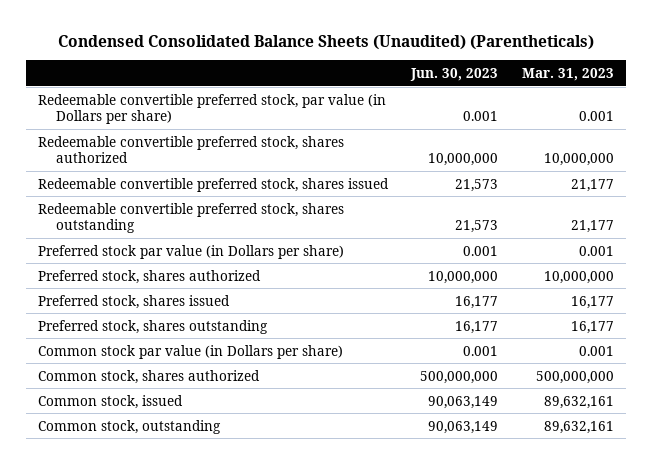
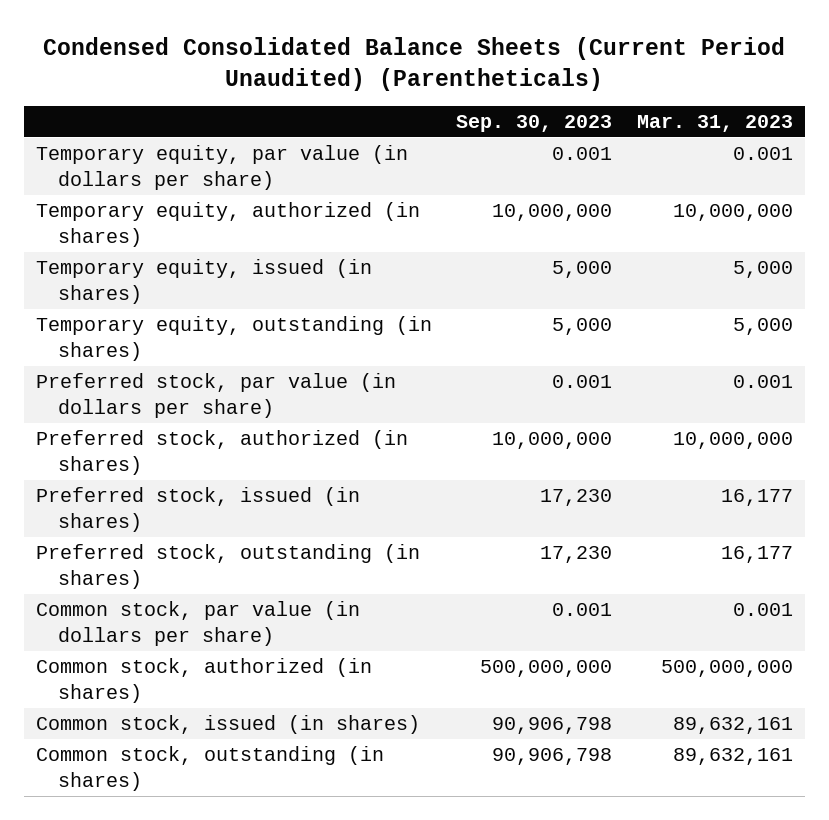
[57,34,594,50] Condensed Consolidated Balance Sheets (Unaudited) (Parentheticals) -> [43,36,786,91] Condensed Consolidated Balance Sheets (Current Period Unaudited) (Parentheticals)
[410,67,499,81] Jun. 30, 2023 -> none
none -> [456,115,613,133] Sep. 30, 2023
[37,93,386,125] Redeemable convertible preferred stock, par value (in Dollars per share) -> [35,145,408,191] Temporary equity, par value (in dollars per share)
[37,135,344,164] Redeemable convertible preferred stock, shares authorized -> [35,202,420,248] Temporary equity, authorized (in shares)
[37,177,389,192] Redeemable convertible preferred stock, shares issued -> [35,259,372,305] Temporary equity, issued (in shares)
[571,178,615,192] 21,177 -> [732,261,793,279] 5,000
[37,202,344,234] Redeemable convertible preferred stock, shares outstanding -> [35,316,432,362] Temporary equity, outstanding (in shares)
[571,220,615,234] 21,177 -> [732,318,793,336] 5,000
[37,244,344,259] Preferred stock par value (in Dollars per share) -> [35,373,396,419] Preferred stock, par value (in dollars per share)
[37,269,261,284] Preferred stock, shares authorized -> [35,430,408,476] Preferred stock, authorized (in shares)
[37,294,230,309] Preferred stock, shares issued -> [35,487,360,533] Preferred stock, issued (in shares)
[37,319,268,334] Preferred stock, shares outstanding -> [35,544,420,590] Preferred stock, outstanding (in shares)
[37,344,343,359] Common stock par value (in Dollars per share) -> [35,601,360,647] Common stock, par value (in dollars per share)
[37,369,260,384] Common stock, shares authorized -> [35,658,372,704] Common stock, authorized (in shares)
[37,394,183,409] Common stock, issued -> [35,715,420,735] Common stock, issued (in shares)
[37,419,221,434] Common stock, outstanding -> [35,746,384,792] Common stock, outstanding (in shares)

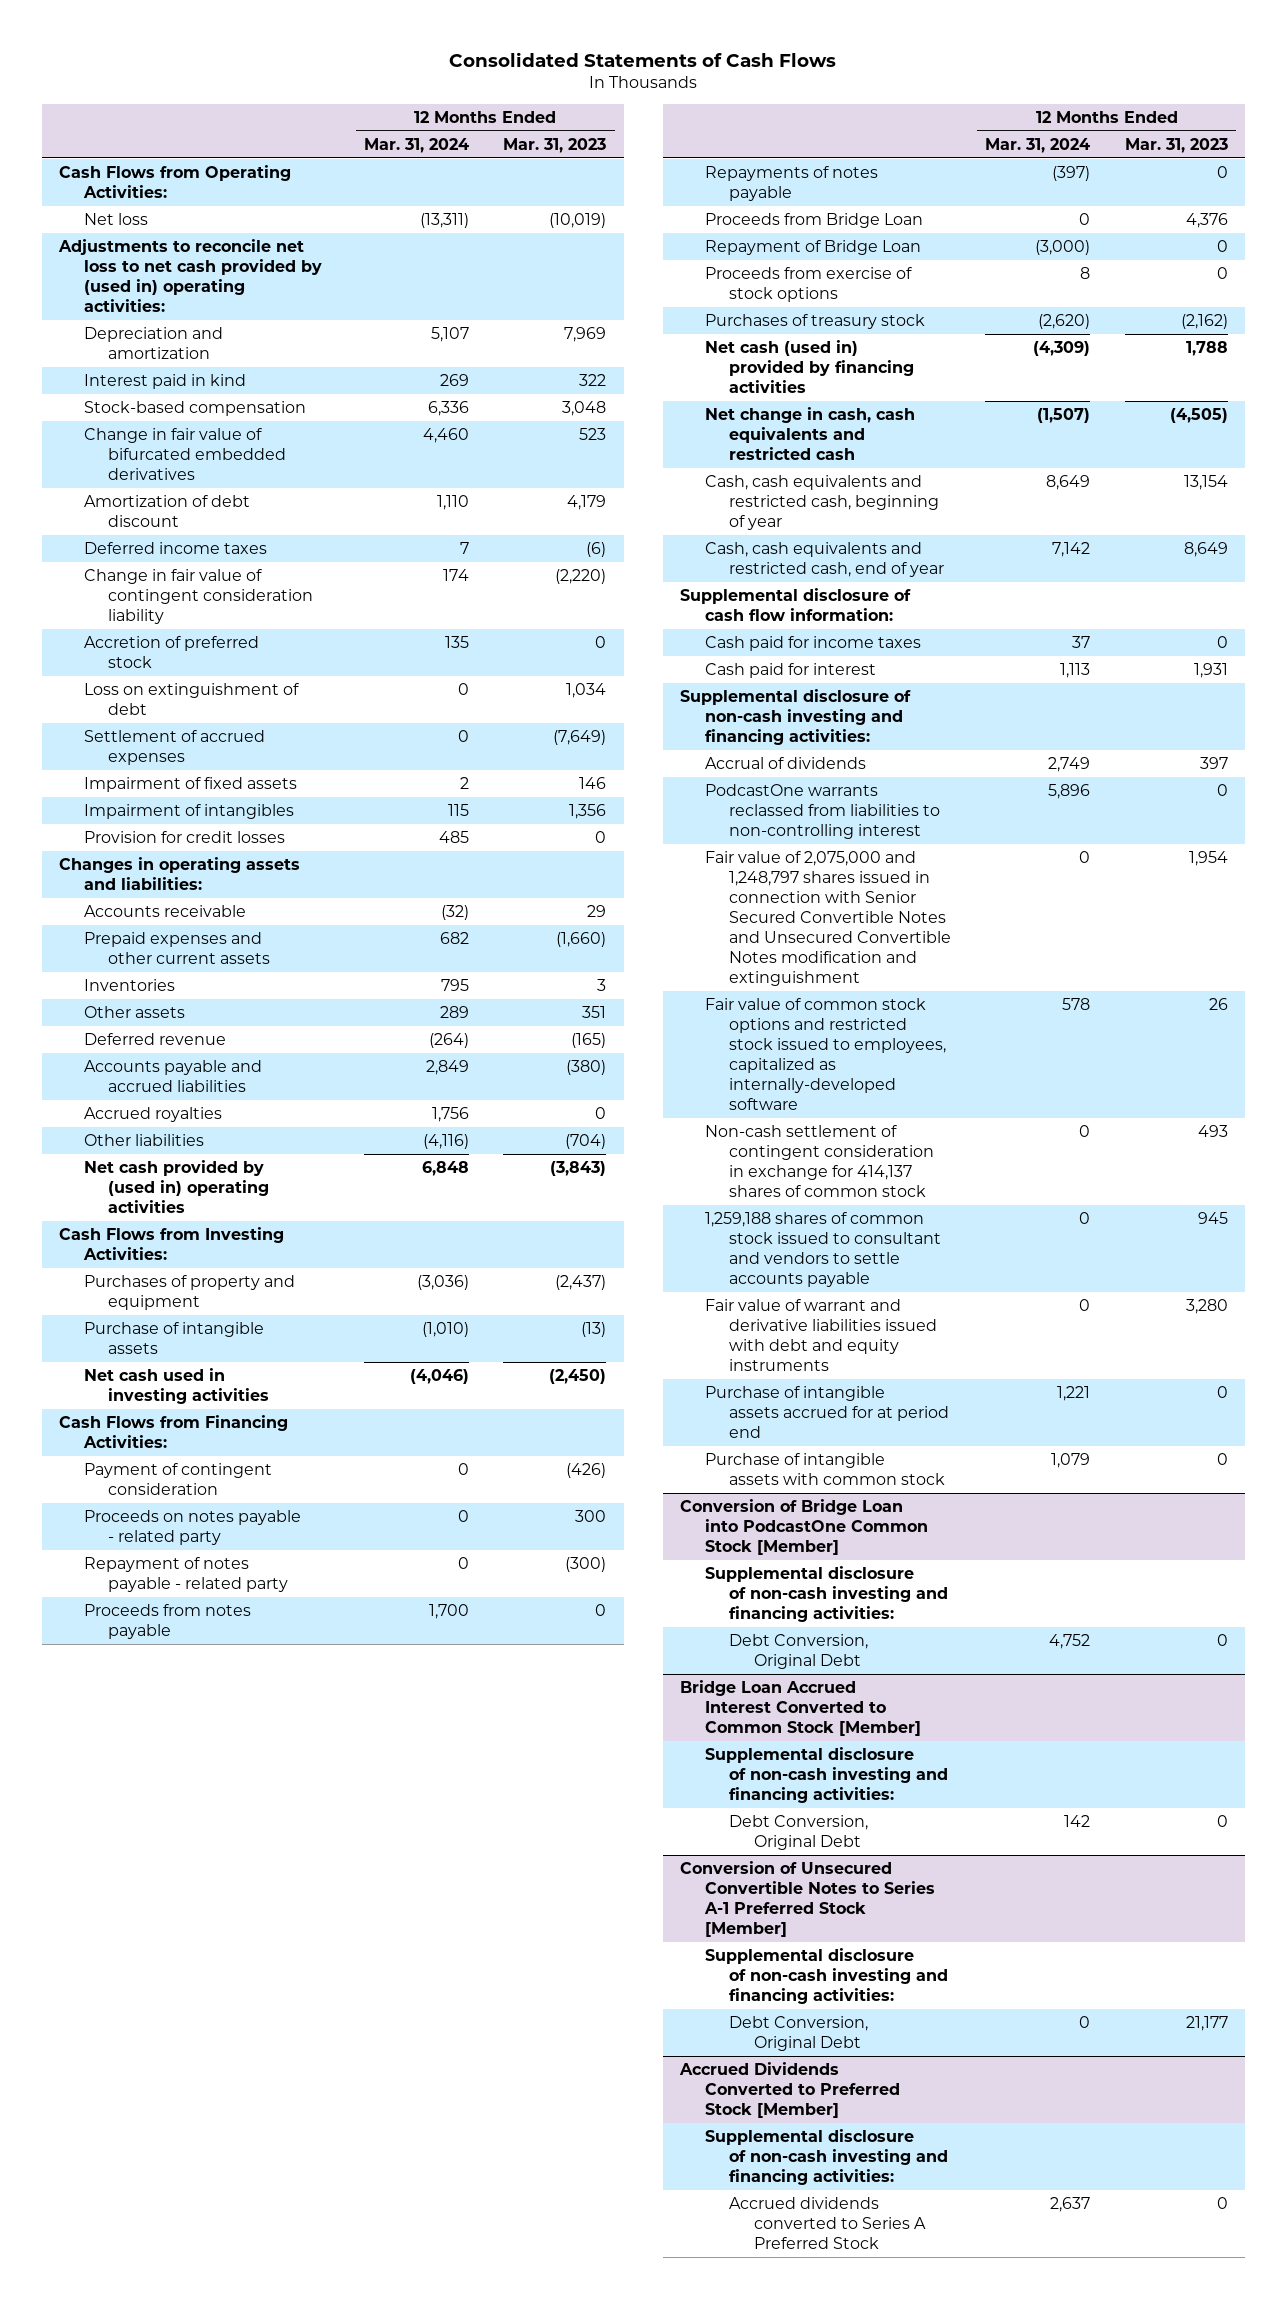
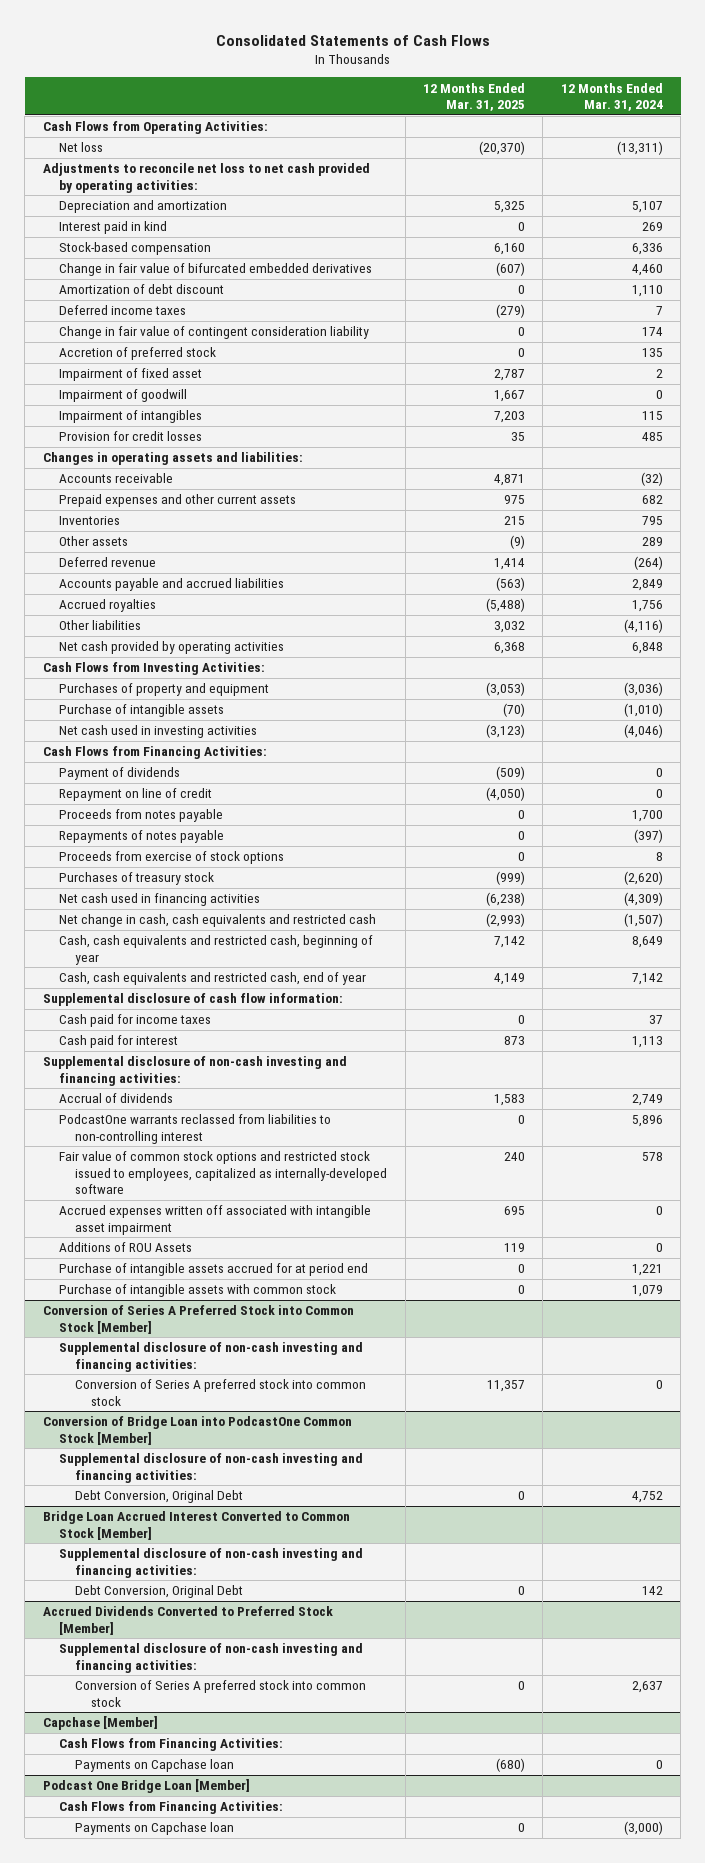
[503,137,607,153] Mar. 31, 2023 -> none
none -> [422,82,525,112] 12 Months Ended Mar. 31, 2025
[58,238,322,313] Adjustments to reconcile net loss to net cash provided by (used in) operating activities: -> [42,163,370,193] Adjustments to reconcile net loss to net cash provided by operating activities:
[83,682,299,715] Loss on extinguishment of debt -> none
[83,729,265,765] Settlement of accrued expenses -> none
[83,776,297,792] Impairment of fixed assets -> [58,368,202,382] Impairment of fixed asset
none -> [58,389,187,403] Impairment of goodwill
[83,1159,269,1214] Net cash provided by (used in) operating activities -> [58,641,284,655] Net cash provided by operating activities
[83,1462,272,1495] Payment of contingent consideration -> none
[83,1509,301,1545] Proceeds on notes payable - related party -> none
[83,1556,288,1592] Repayment of notes payable - related party -> none
none -> [58,767,180,781] Payment of dividends
none -> [58,788,212,802] Repayment on line of credit
[704,212,923,228] Proceeds from Bridge Loan -> none
[704,239,921,255] Repayment of Bridge Loan -> none
[704,339,915,394] Net cash (used in) provided by financing activities -> [58,893,260,907] Net cash used in financing activities
[704,850,952,987] Fair value of 2,075,000 and 1,248,797 shares issued in connection with Senior Secured Convertible Notes and Unsecured Convertible Notes modification and extinguishment -> none
[704,1124,935,1198] Non-cash settlement of contingent consideration in exchange for 414,137 shares of common stock -> none
[704,1211,942,1288] 1,259,188 shares of common stock issued to consultant and vendors to settle accounts payable -> none
[704,1298,938,1372] Fair value of warrant and derivative liabilities issued with debt and equity instruments -> none
none -> [58,1205,371,1235] Accrued expenses written off associated with intangible asset impairment
none -> [58,1242,192,1253] Additions of ROU Assets
none -> [42,1305,354,1334] Conversion of Series A Preferred Stock into Common Stock [Member]
none -> [58,1342,363,1372] Supplemental disclosure of non-cash investing and financing activities:
none -> [75,1379,367,1406] Conversion of Series A preferred stock into common stock
[680,1860,935,1938] Conversion of Unsecured Convertible Notes to Series A-1 Preferred Stock [Member] -> none
[704,1947,949,2005] Supplemental disclosure of non-cash investing and financing activities: -> none
[729,2015,869,2051] Debt Conversion, Original Debt -> none
[729,2196,926,2250] Accrued dividends converted to Series A Preferred Stock -> [75,1680,367,1707] Conversion of Series A preferred stock into common stock
none -> [42,1716,158,1731] Capchase [Member]
none -> [58,1738,283,1752] Cash Flows from Financing Activities:
none -> [75,1759,235,1773] Payments on Capchase loan
none -> [42,1779,250,1794] Podcast One Bridge Loan [Member]
none -> [58,1801,283,1815] Cash Flows from Financing Activities:
none -> [75,1822,235,1836] Payments on Capchase loan

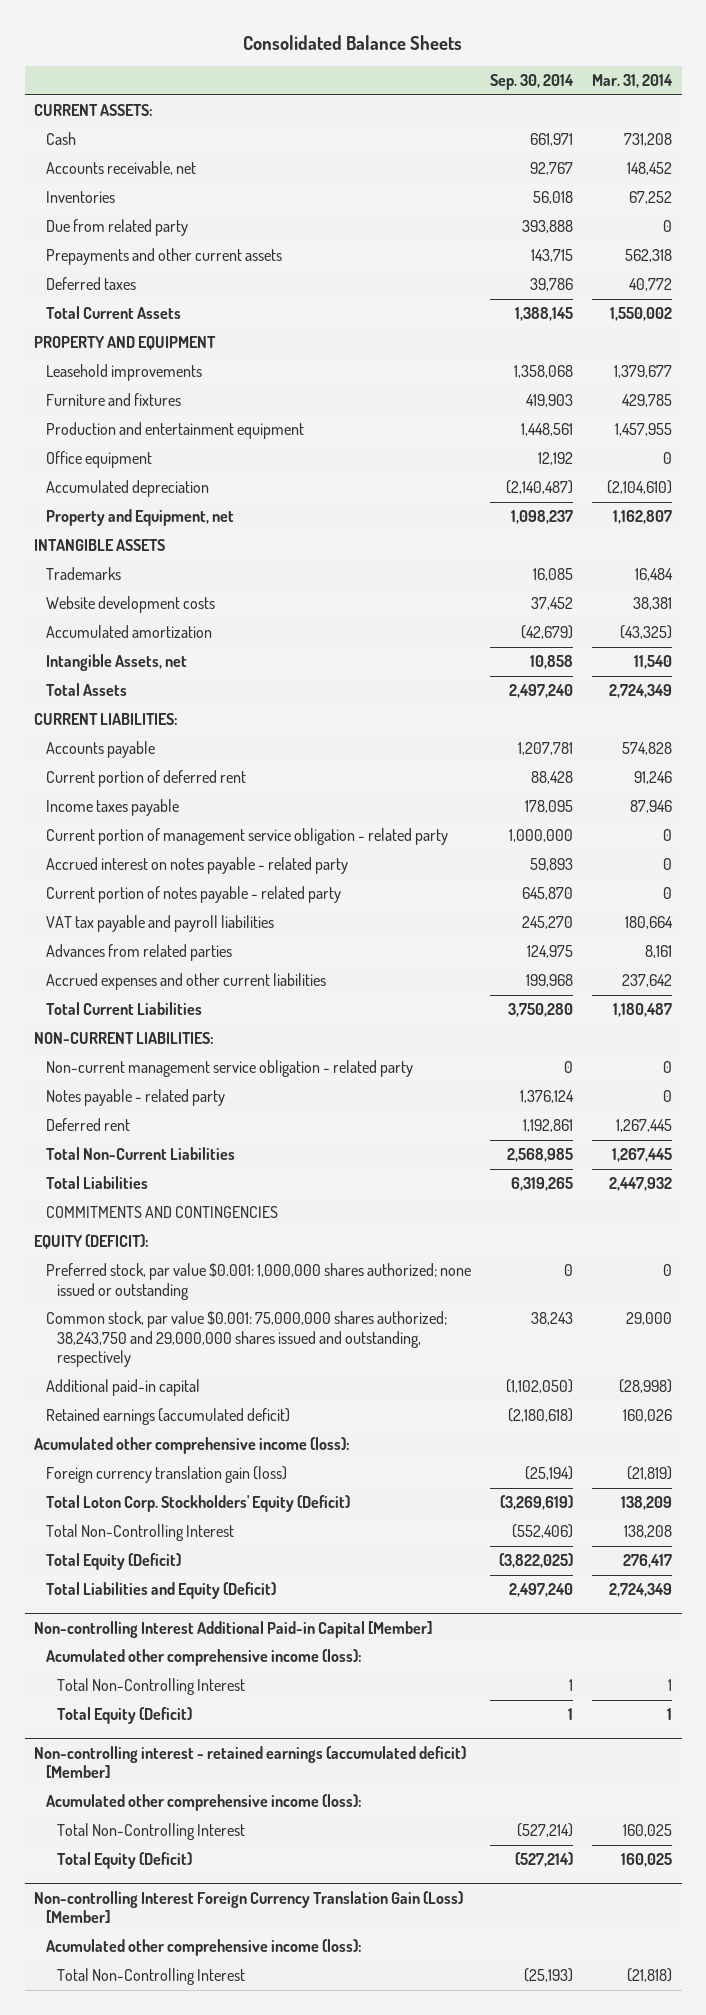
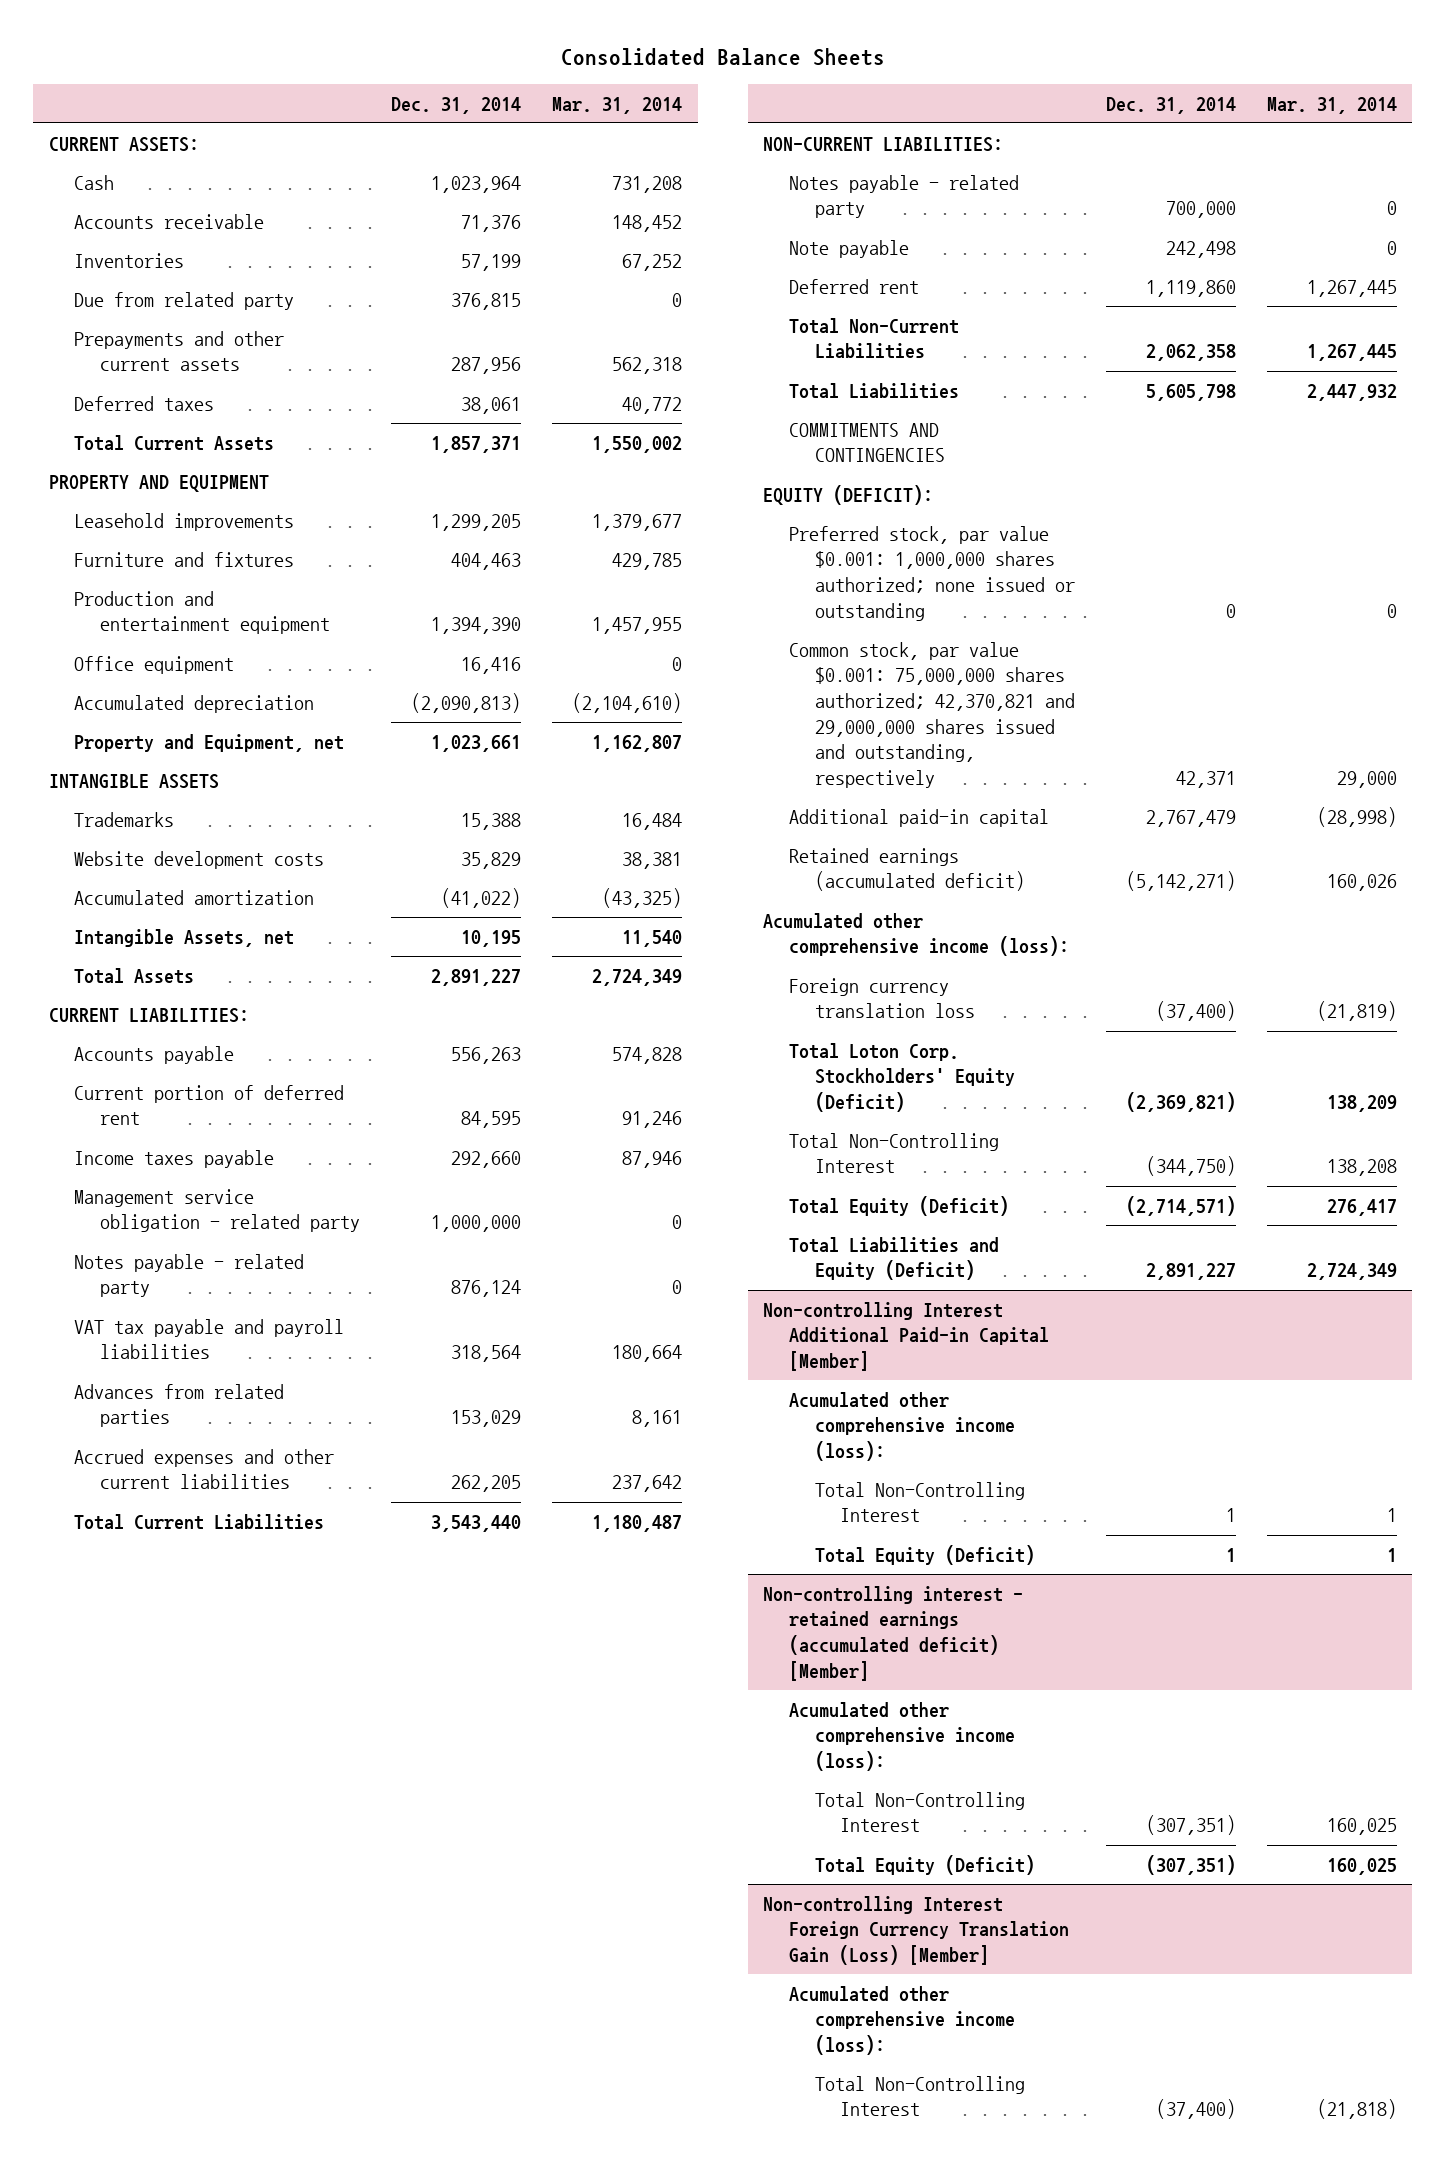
[489,74,574,91] Sep. 30, 2014 -> none
none -> [391,96,522,114] Dec. 31, 2014
[45,161,196,176] Accounts receivable, net -> [74,213,265,229] Accounts receivable
[45,857,348,875] Accrued interest on notes payable - related party -> none
[45,828,448,846] Current portion of management service obligation - related party -> [74,1188,360,1233] Management service obligation - related party
[45,886,341,904] Current portion of notes payable - related party -> [74,1253,305,1298] Notes payable - related party
[45,1060,413,1078] Non-current management service obligation - related party -> none
none -> [788,239,909,258] Note payable
[45,1311,447,1368] Common stock, par value $0.001: 75,000,000 shares authorized; 38,243,750 and 29,000,000 shares issued and outstanding, respectively -> [788,641,1075,788] Common stock, par value $0.001: 75,000,000 shares authorized; 42,370,821 and 29,000,000 shares issued and outstanding, respectively
[45,1466,287,1484] Foreign currency translation gain (loss) -> [788,977,975,1019] Foreign currency translation loss

